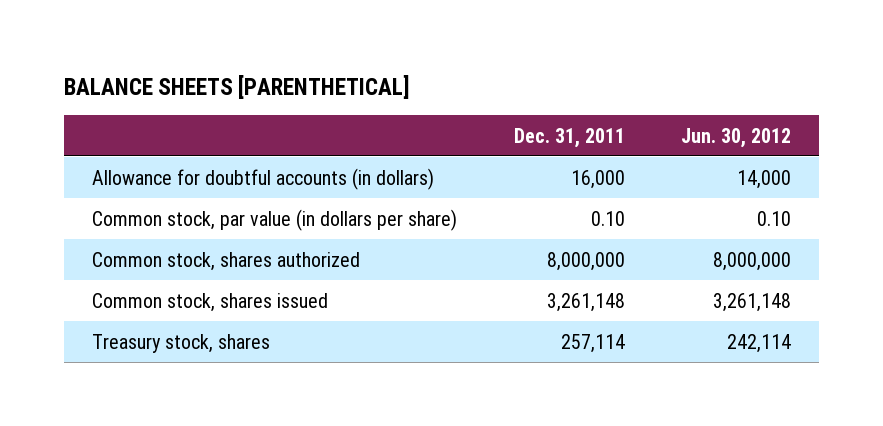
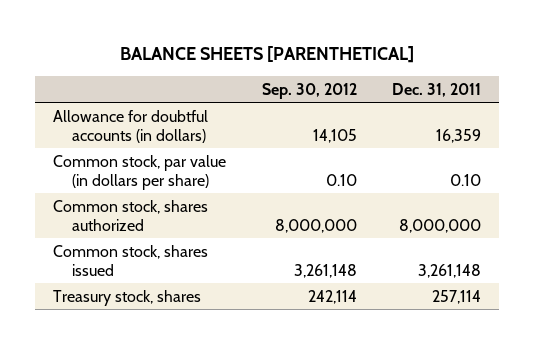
[681,127,792,148] Jun. 30, 2012 -> none
none -> [261,82,357,99] Sep. 30, 2012
[570,169,625,189] 16,000 -> [436,128,482,143] 16,359

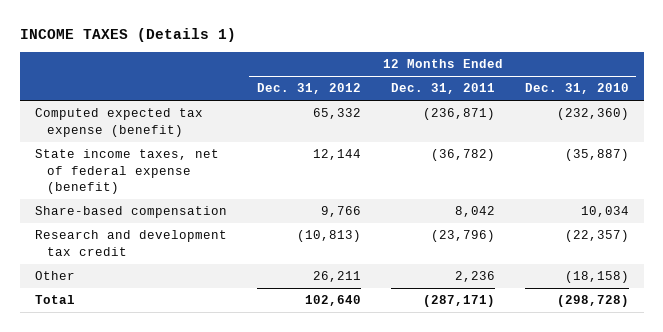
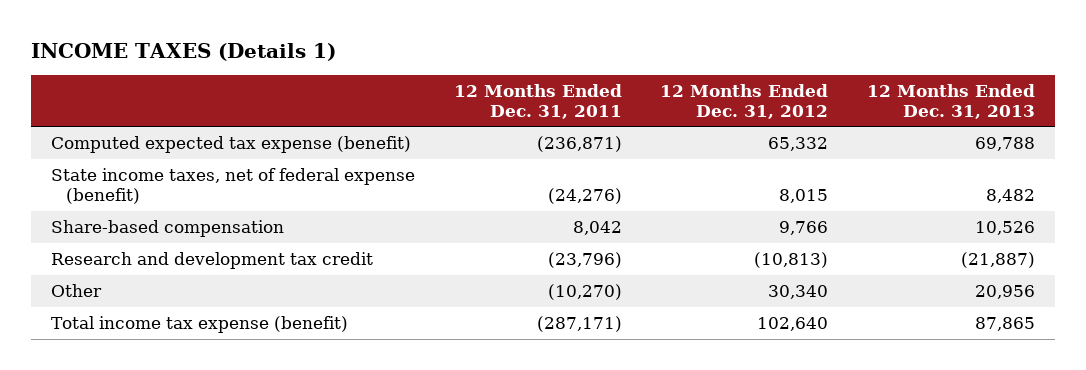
[524,83,629,95] Dec. 31, 2010 -> none
none -> [867,83,1036,119] 12 Months Ended Dec. 31, 2013
[312,149,361,161] 12,144 -> [779,189,829,204] 8,015
[430,149,495,162] (36,782) -> [547,188,622,205] (24,276)
[312,271,361,283] 26,211 -> [768,285,829,300] 30,340
[454,271,495,283] 2,236 -> [547,284,622,301] (10,270)
[34,295,75,305] Total -> [50,316,348,334] Total income tax expense (benefit)

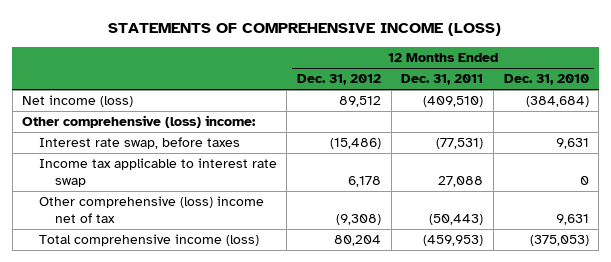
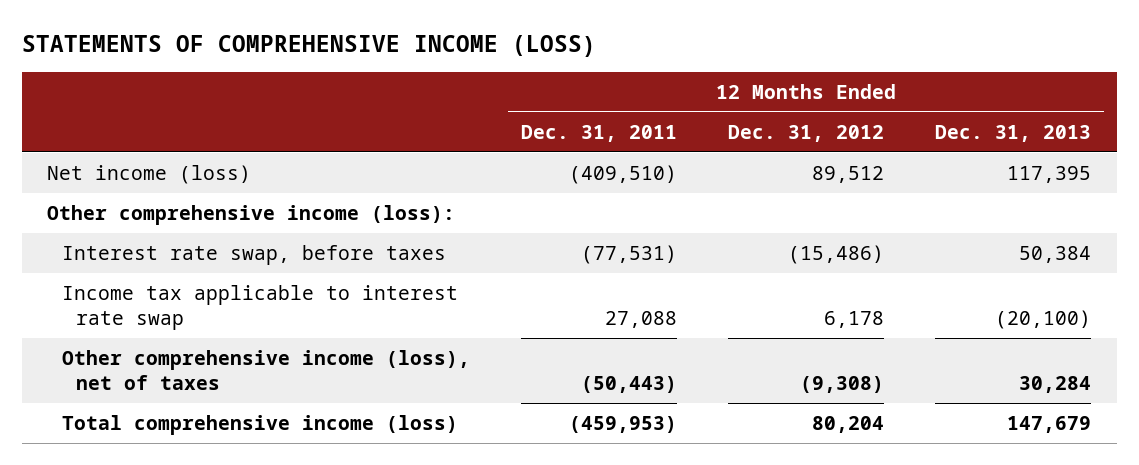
[503,74,589,86] Dec. 31, 2010 -> none
none -> [935,124,1092,142] Dec. 31, 2013
[22,115,257,129] Other comprehensive (loss) income: -> [47,205,456,226] Other comprehensive income (loss):
[38,196,264,223] Other comprehensive (loss) income net of tax -> [61,350,470,390] Other comprehensive income (loss), net of taxes

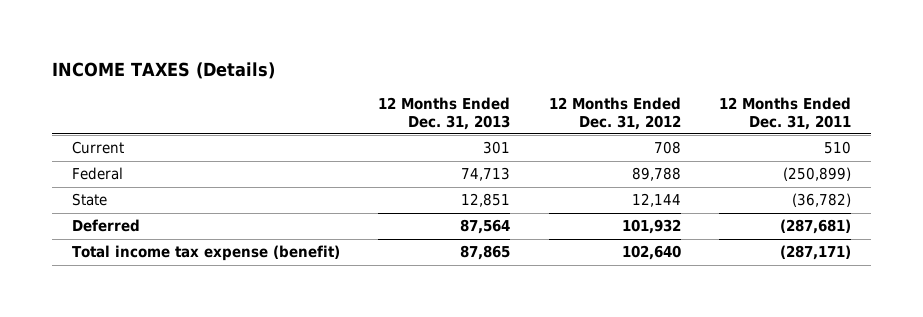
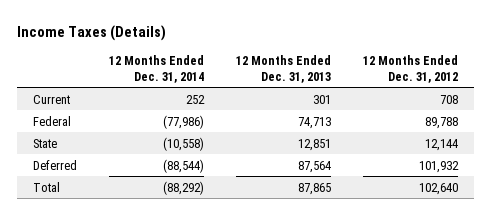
[52,61,276,79] INCOME TAXES (Details) -> [17,24,167,41] Income Taxes (Details)
[719,96,852,130] 12 Months Ended Dec. 31, 2011 -> none
none -> [108,55,204,83] 12 Months Ended Dec. 31, 2014
[71,245,340,262] Total income tax expense (benefit) -> [33,181,61,192] Total

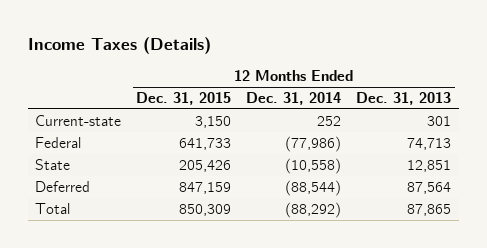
[362,55,458,83] 12 Months Ended Dec. 31, 2012 -> none
none -> [136,92,232,106] Dec. 31, 2015
[33,94,71,104] Current -> [35,115,122,127] Current-state

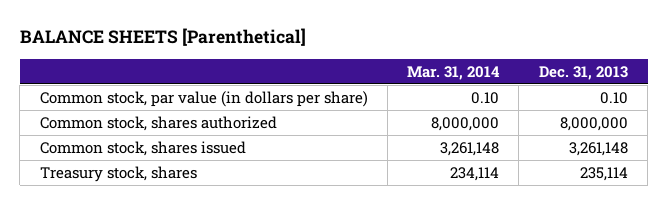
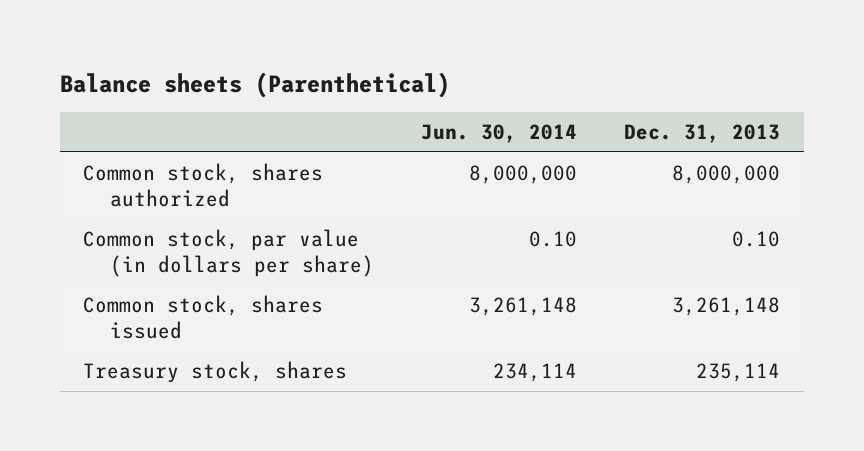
[19,28,306,47] BALANCE SHEETS [Parenthetical] -> [59,71,450,98] Balance sheets (Parenthetical)
[407,65,501,80] Mar. 31, 2014 -> none
none -> [420,124,577,144] Jun. 30, 2014
[39,91,368,108] Common stock, par value (in dollars per share) -> [83,229,374,278] Common stock, par value (in dollars per share)

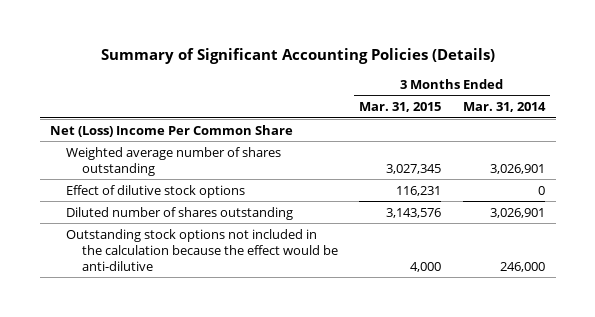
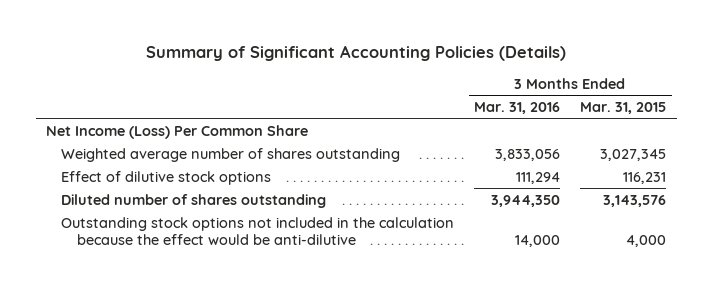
[462,102,546,113] Mar. 31, 2014 -> none
none -> [474,102,561,115] Mar. 31, 2016
[50,124,294,137] Net (Loss) Income Per Common Share -> [46,124,309,139] Net Income (Loss) Per Common Share

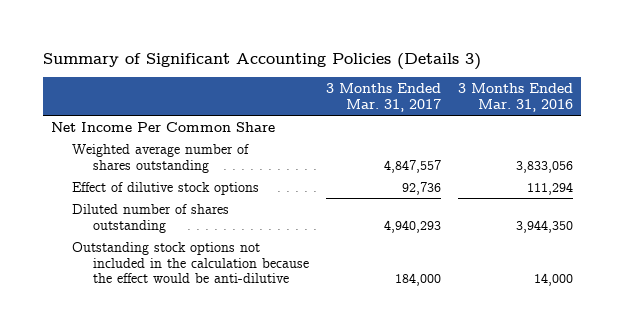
[146,45,567,62] Summary of Significant Accounting Policies (Details) -> [42,52,481,70] Summary of Significant Accounting Policies (Details 3)
[580,102,667,115] Mar. 31, 2015 -> none
none -> [325,82,441,112] 3 Months Ended Mar. 31, 2017
[46,124,309,139] Net Income (Loss) Per Common Share -> [51,121,276,132] Net Income Per Common Share

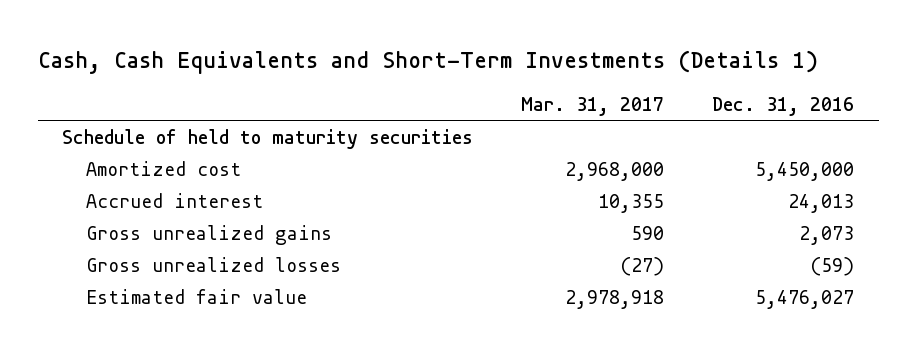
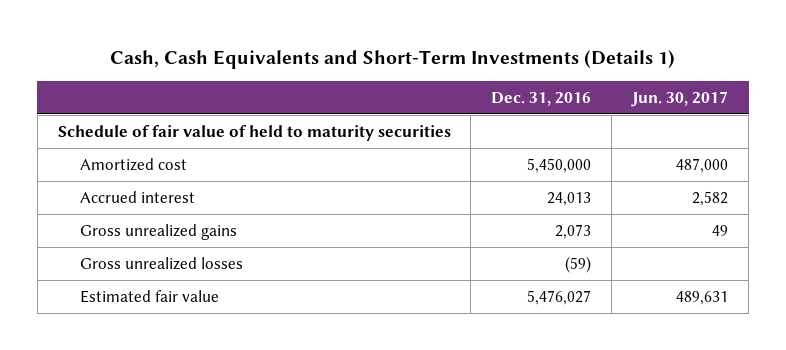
[521,96,665,116] Mar. 31, 2017 -> none
none -> [631,90,729,107] Jun. 30, 2017
[62,128,474,149] Schedule of held to maturity securities -> [57,124,451,141] Schedule of fair value of held to maturity securities

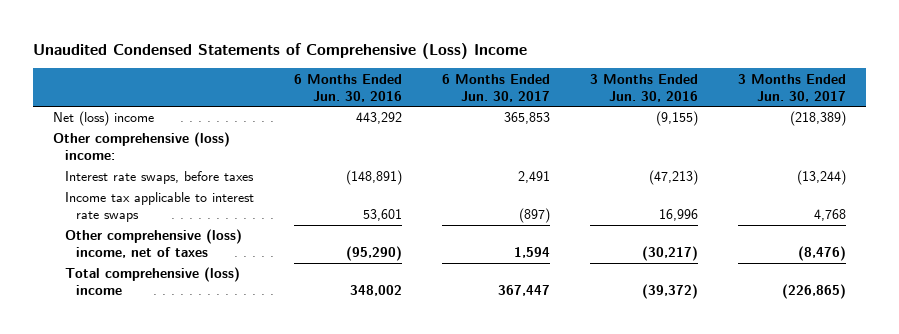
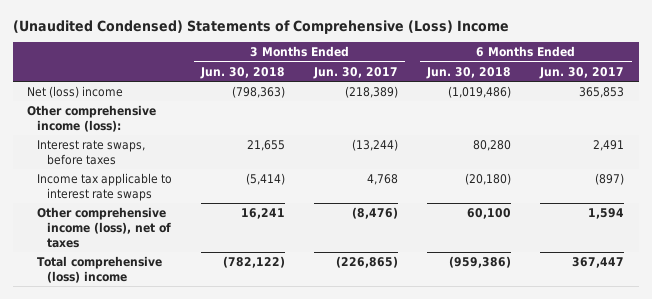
[33,42,528,59] Unaudited Condensed Statements of Comprehensive (Loss) Income -> [12,19,509,34] (Unaudited Condensed) Statements of Comprehensive (Loss) Income
[293,73,402,102] 6 Months Ended Jun. 30, 2016 -> none
[589,73,698,102] 3 Months Ended Jun. 30, 2016 -> none
none -> [200,66,286,79] Jun. 30, 2018
none -> [426,66,512,79] Jun. 30, 2018
[53,132,231,161] Other comprehensive (loss) income: -> [27,104,157,132] Other comprehensive income (loss):
[64,229,242,259] Other comprehensive (loss) income, net of taxes -> [36,206,171,248] Other comprehensive income (loss), net of taxes

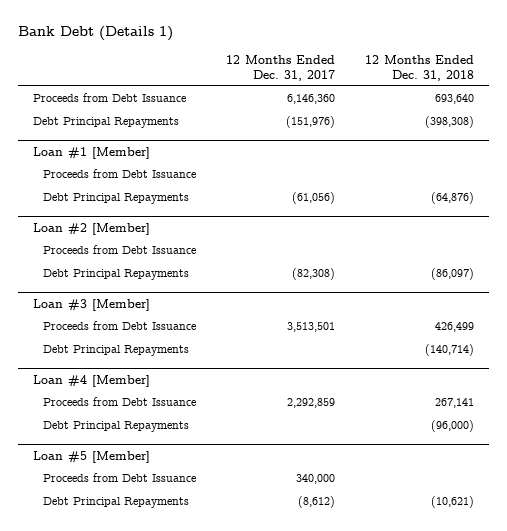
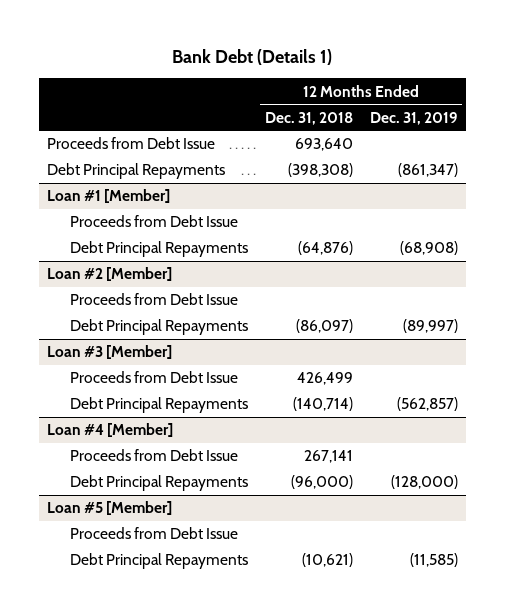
[225,54,335,81] 12 Months Ended Dec. 31, 2017 -> none
none -> [369,111,458,125] Dec. 31, 2019
[33,93,187,103] Proceeds from Debt Issuance -> [47,137,216,150] Proceeds from Debt Issue
[42,169,196,179] Proceeds from Debt Issuance -> [69,215,238,228] Proceeds from Debt Issue
[42,245,196,255] Proceeds from Debt Issuance -> [69,293,238,306] Proceeds from Debt Issue
[42,321,196,331] Proceeds from Debt Issuance -> [69,371,238,384] Proceeds from Debt Issue
[42,397,196,407] Proceeds from Debt Issuance -> [69,449,238,462] Proceeds from Debt Issue
[42,473,196,483] Proceeds from Debt Issuance -> [69,527,238,540] Proceeds from Debt Issue

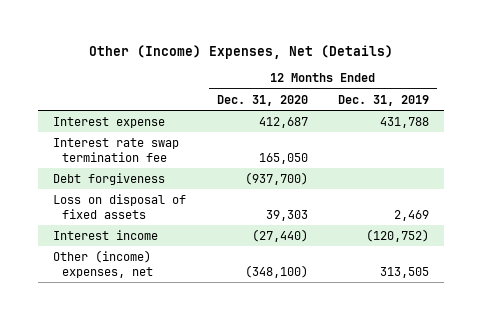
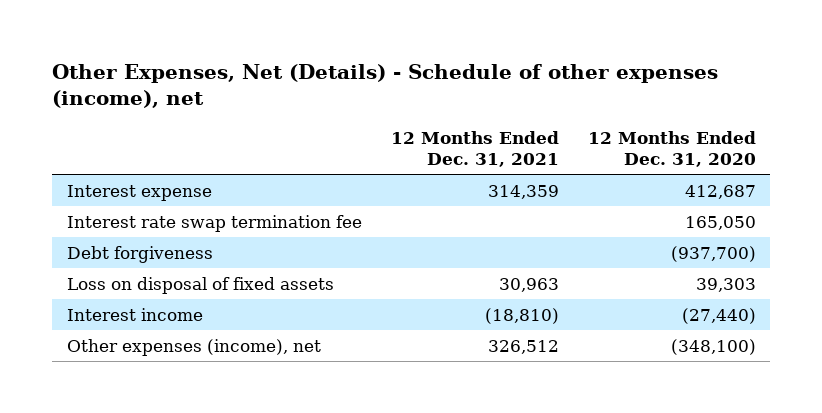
[89,44,394,59] Other (Income) Expenses, Net (Details) -> [52,63,719,108] Other Expenses, Net (Details) - Schedule of other expenses (income), net
[338,94,430,106] Dec. 31, 2019 -> none
none -> [390,130,559,167] 12 Months Ended Dec. 31, 2021
[53,249,154,278] Other (income) expenses, net -> [66,338,321,356] Other expenses (income), net

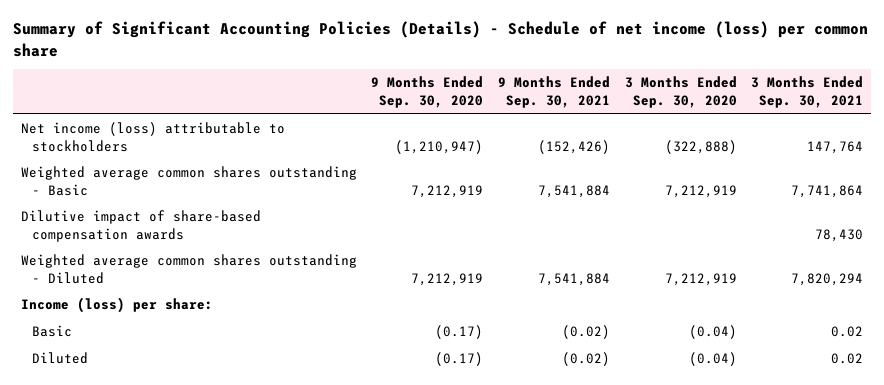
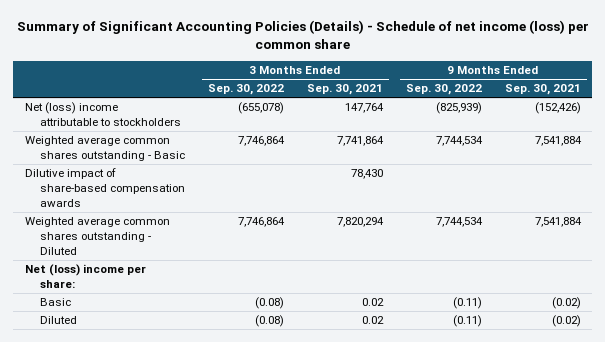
[371,76,484,109] 9 Months Ended Sep. 30, 2020 -> none
[624,76,737,109] 3 Months Ended Sep. 30, 2020 -> none
none -> [207,84,284,96] Sep. 30, 2022
none -> [405,84,482,96] Sep. 30, 2022
[20,122,285,152] Net income (loss) attributable to stockholders -> [24,102,181,126] Net (loss) income attributable to stockholders
[20,297,213,314] Income (loss) per share: -> [24,264,146,288] Net (loss) income per share:

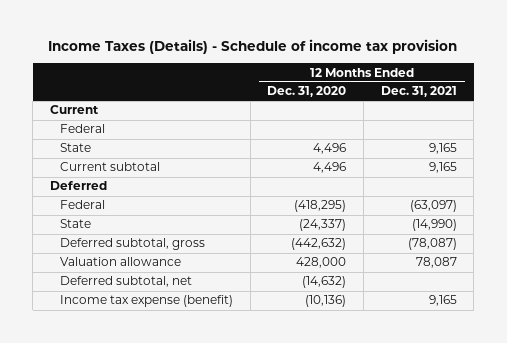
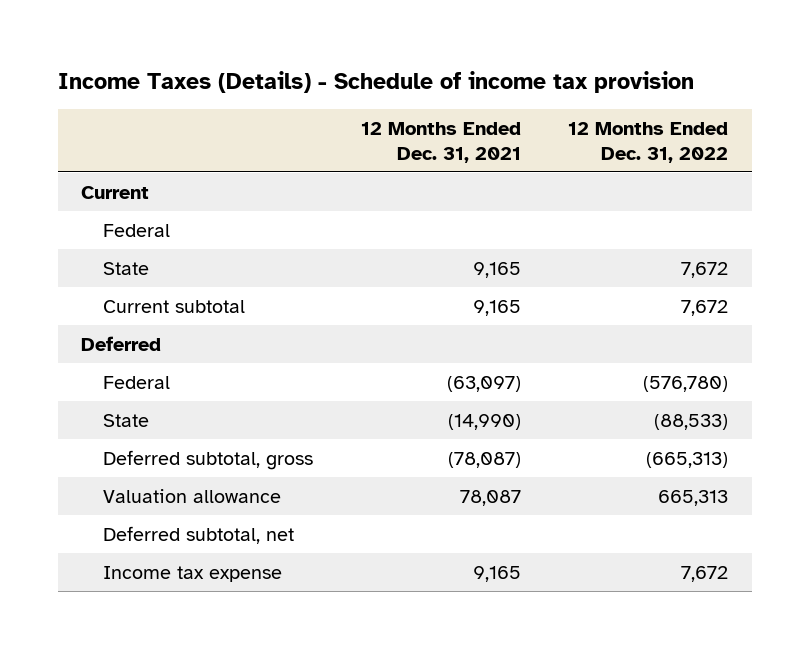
[267,86,347,98] Dec. 31, 2020 -> none
none -> [568,121,729,163] 12 Months Ended Dec. 31, 2022
[59,295,233,308] Income tax expense (benefit) -> [103,565,283,582] Income tax expense

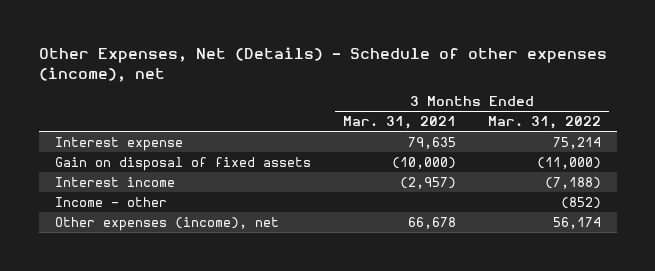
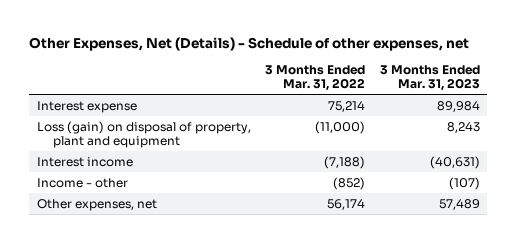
[38,46,607,82] Other Expenses, Net (Details) - Schedule of other expenses (income), net -> [29,36,470,51] Other Expenses, Net (Details) - Schedule of other expenses, net
[342,116,456,130] Mar. 31, 2021 -> none
none -> [380,65,481,92] 3 Months Ended Mar. 31, 2023
[54,156,311,171] Gain on disposal of fixed assets -> [36,120,251,148] Loss (gain) on disposal of property, plant and equipment
[54,216,279,231] Other expenses (income), net -> [36,198,157,211] Other expenses, net

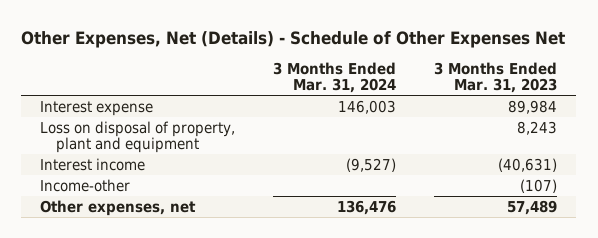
[29,36,470,51] Other Expenses, Net (Details) - Schedule of other expenses, net -> [21,30,566,48] Other Expenses, Net (Details) - Schedule of Other Expenses Net
[265,65,366,92] 3 Months Ended Mar. 31, 2022 -> none
none -> [273,61,397,94] 3 Months Ended Mar. 31, 2024
[36,120,251,148] Loss (gain) on disposal of property, plant and equipment -> [40,120,236,154] Loss on disposal of property, plant and equipment
[36,177,128,188] Income - other -> [40,178,131,192] Income-other

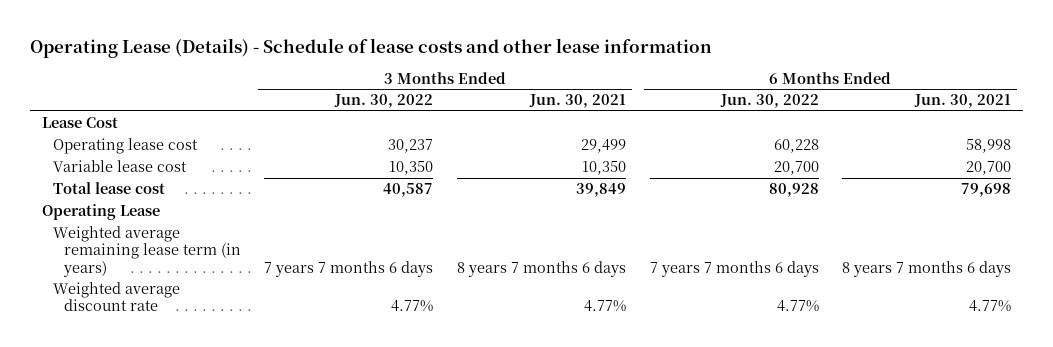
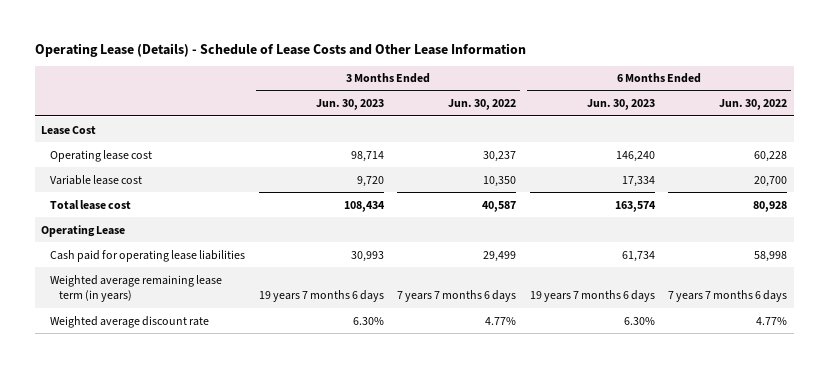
[30,37,713,58] Operating Lease (Details) - Schedule of lease costs and other lease information -> [34,42,526,57] Operating Lease (Details) - Schedule of Lease Costs and Other Lease Information
[528,94,626,109] Jun. 30, 2021 -> none
[914,94,1012,109] Jun. 30, 2021 -> none
none -> [315,99,384,111] Jun. 30, 2023
none -> [586,99,655,111] Jun. 30, 2023
none -> [50,249,246,262] Cash paid for operating lease liabilities

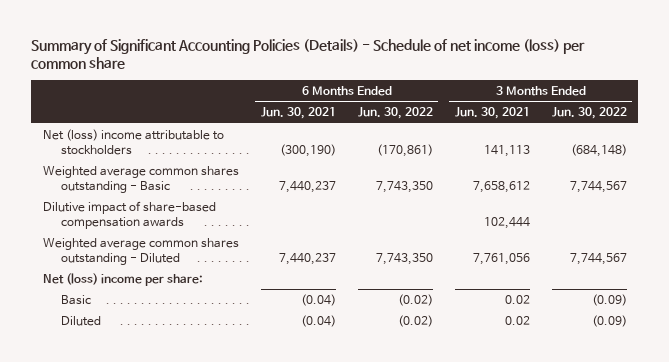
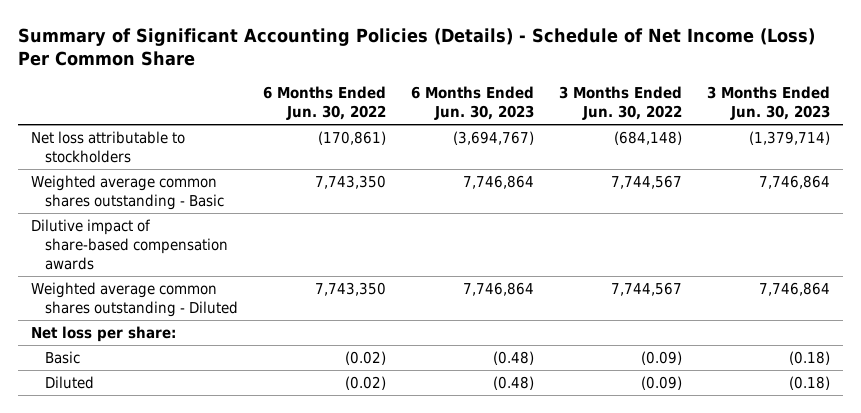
[31,38,586,70] Summary of Significant Accounting Policies (Details) - Schedule of net income (loss) per common share -> [18,27,816,67] Summary of Significant Accounting Policies (Details) - Schedule of Net Income (Loss) Per Common Share
[260,107,336,120] Jun. 30, 2021 -> none
[454,107,530,120] Jun. 30, 2021 -> none
none -> [411,86,535,121] 6 Months Ended Jun. 30, 2023
none -> [707,86,831,121] 3 Months Ended Jun. 30, 2023
[42,128,224,155] Net (loss) income attributable to stockholders -> [30,130,185,164] Net loss attributable to stockholders
[42,272,203,286] Net (loss) income per share: -> [30,325,176,342] Net loss per share:

